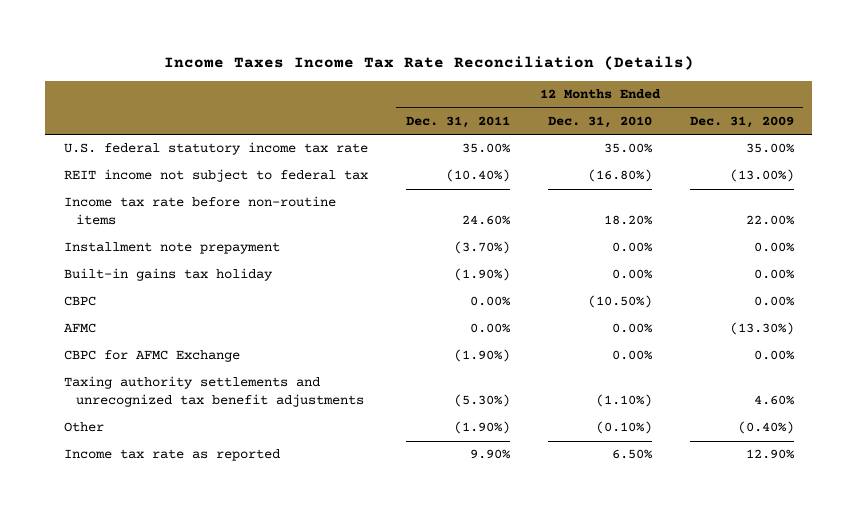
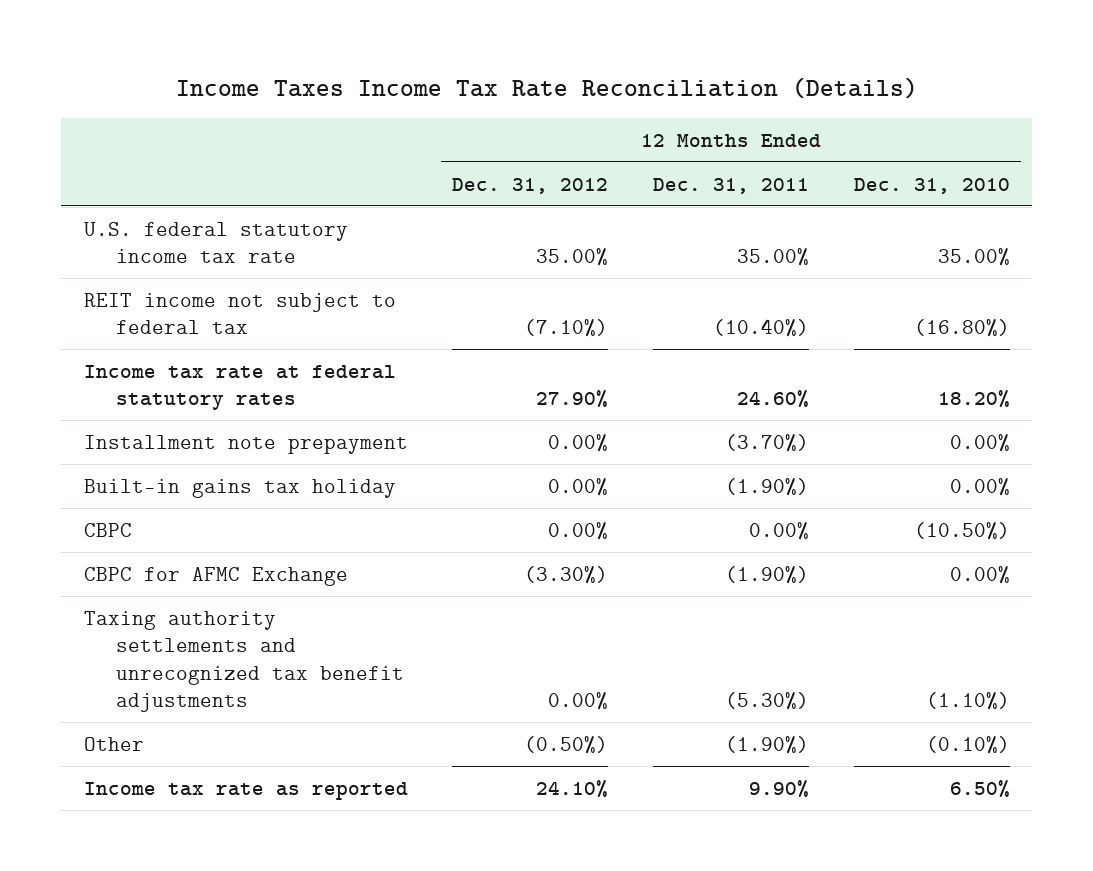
[689,116,794,129] Dec. 31, 2009 -> none
none -> [452,177,609,194] Dec. 31, 2012
[63,196,336,226] Income tax rate before non-routine items -> [83,364,396,411] Income tax rate at federal statutory rates
[63,323,96,334] AFMC -> none

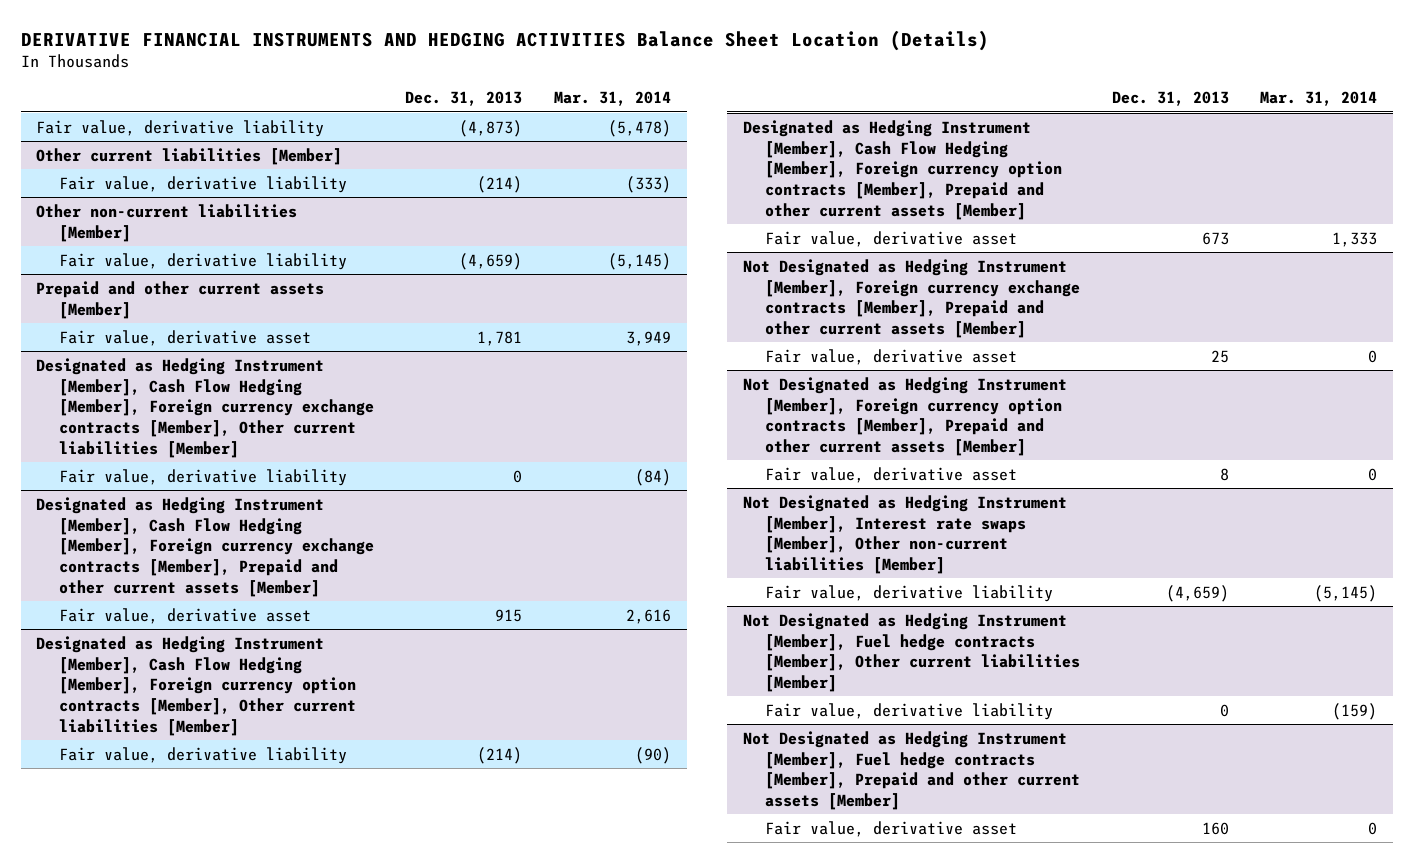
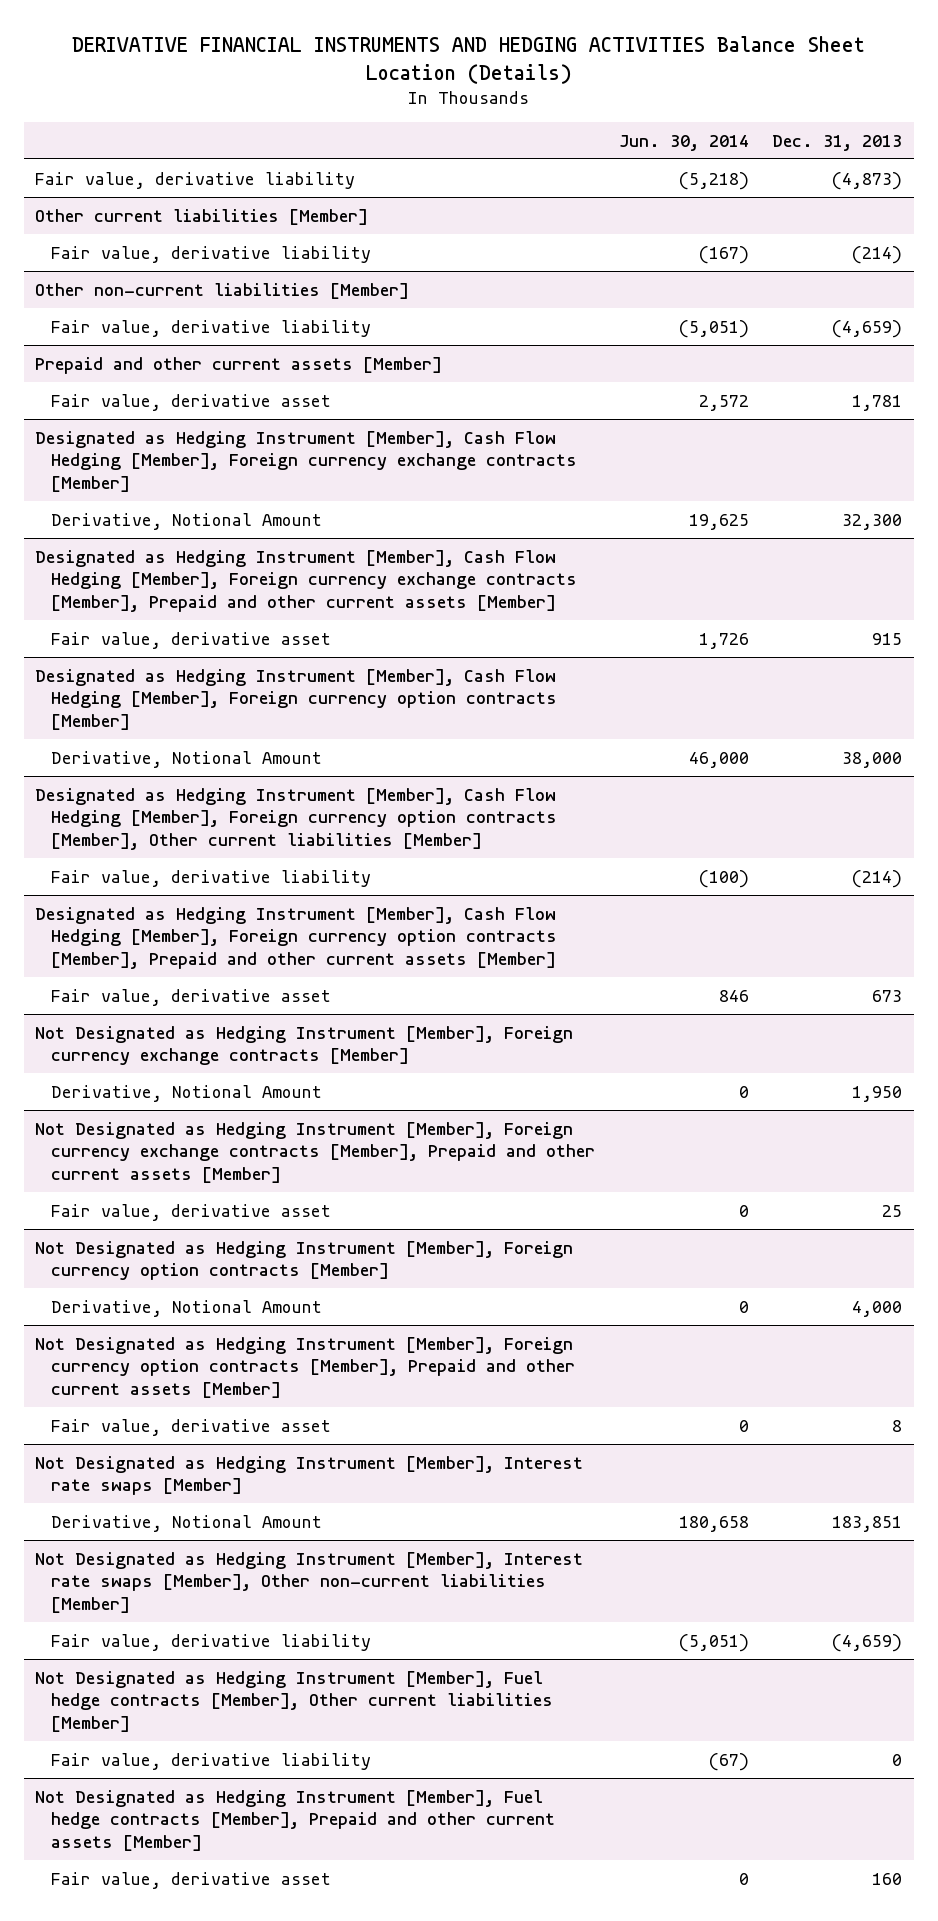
[554,91,672,107] Mar. 31, 2014 -> none
none -> [618,134,749,151] Jun. 30, 2014
[58,468,347,486] Fair value, derivative liability -> none
[36,357,374,458] Designated as Hedging Instrument [Member], Cash Flow Hedging [Member], Foreign currency exchange contracts [Member], Other current liabilities [Member] -> [35,430,578,492] Designated as Hedging Instrument [Member], Cash Flow Hedging [Member], Foreign currency exchange contracts [Member]
none -> [51,512,323,530] Derivative, Notional Amount
none -> [35,668,558,730] Designated as Hedging Instrument [Member], Cash Flow Hedging [Member], Foreign currency option contracts [Member]
none -> [51,750,323,768] Derivative, Notional Amount
none -> [35,1025,574,1066] Not Designated as Hedging Instrument [Member], Foreign currency exchange contracts [Member]
none -> [51,1084,323,1102] Derivative, Notional Amount
none -> [35,1240,574,1281] Not Designated as Hedging Instrument [Member], Foreign currency option contracts [Member]
none -> [51,1299,323,1317] Derivative, Notional Amount
none -> [35,1455,584,1496] Not Designated as Hedging Instrument [Member], Interest rate swaps [Member]
none -> [51,1514,323,1532] Derivative, Notional Amount

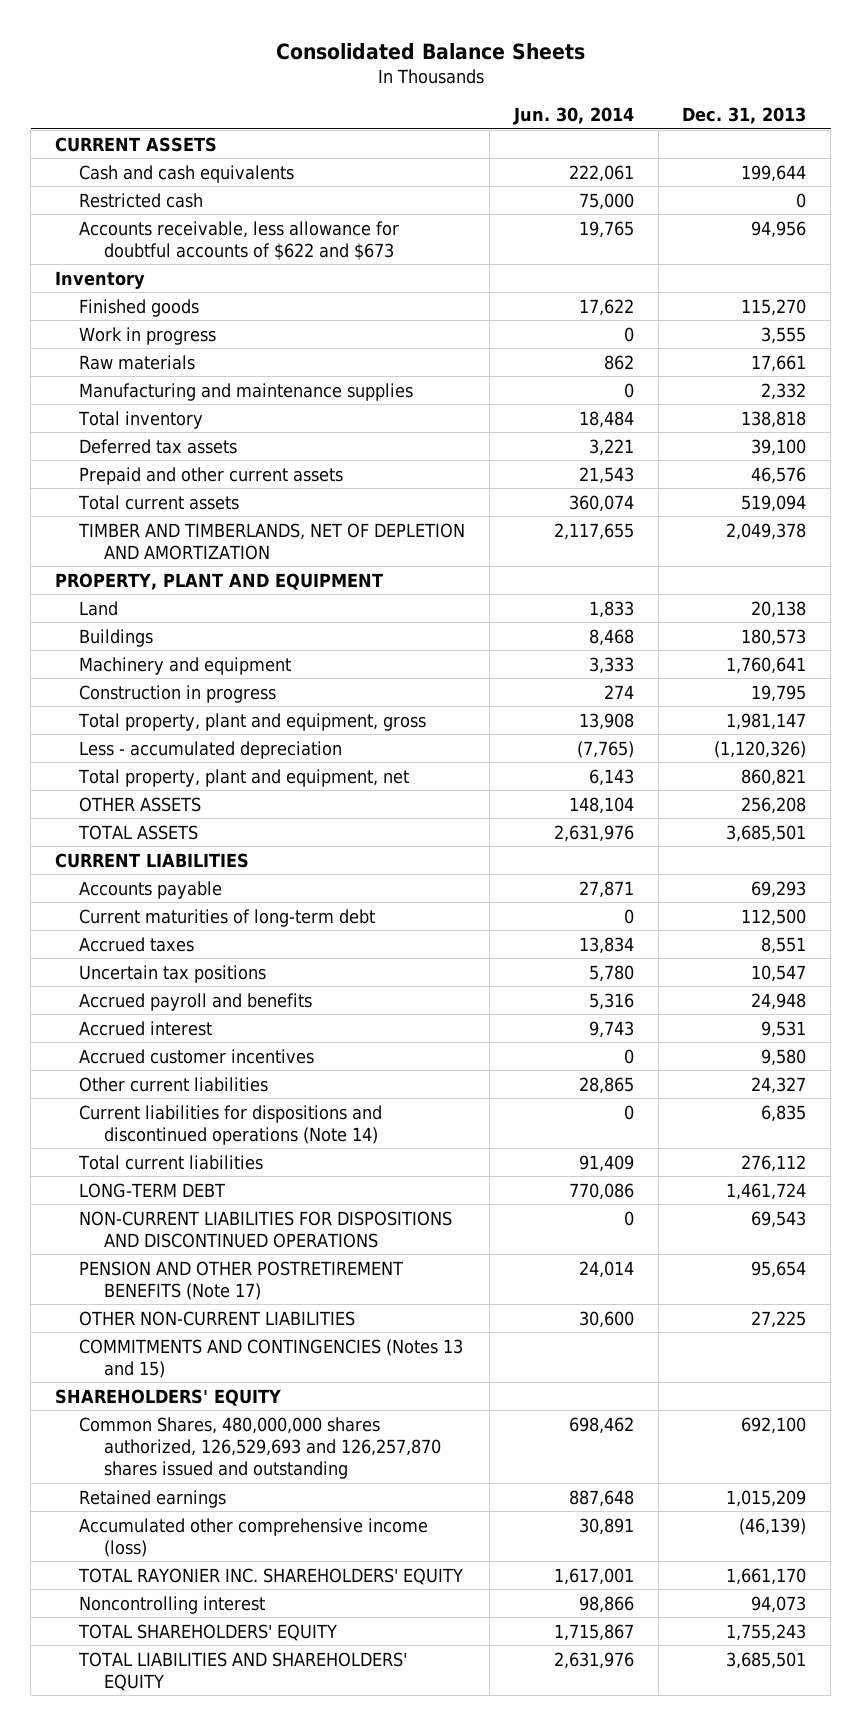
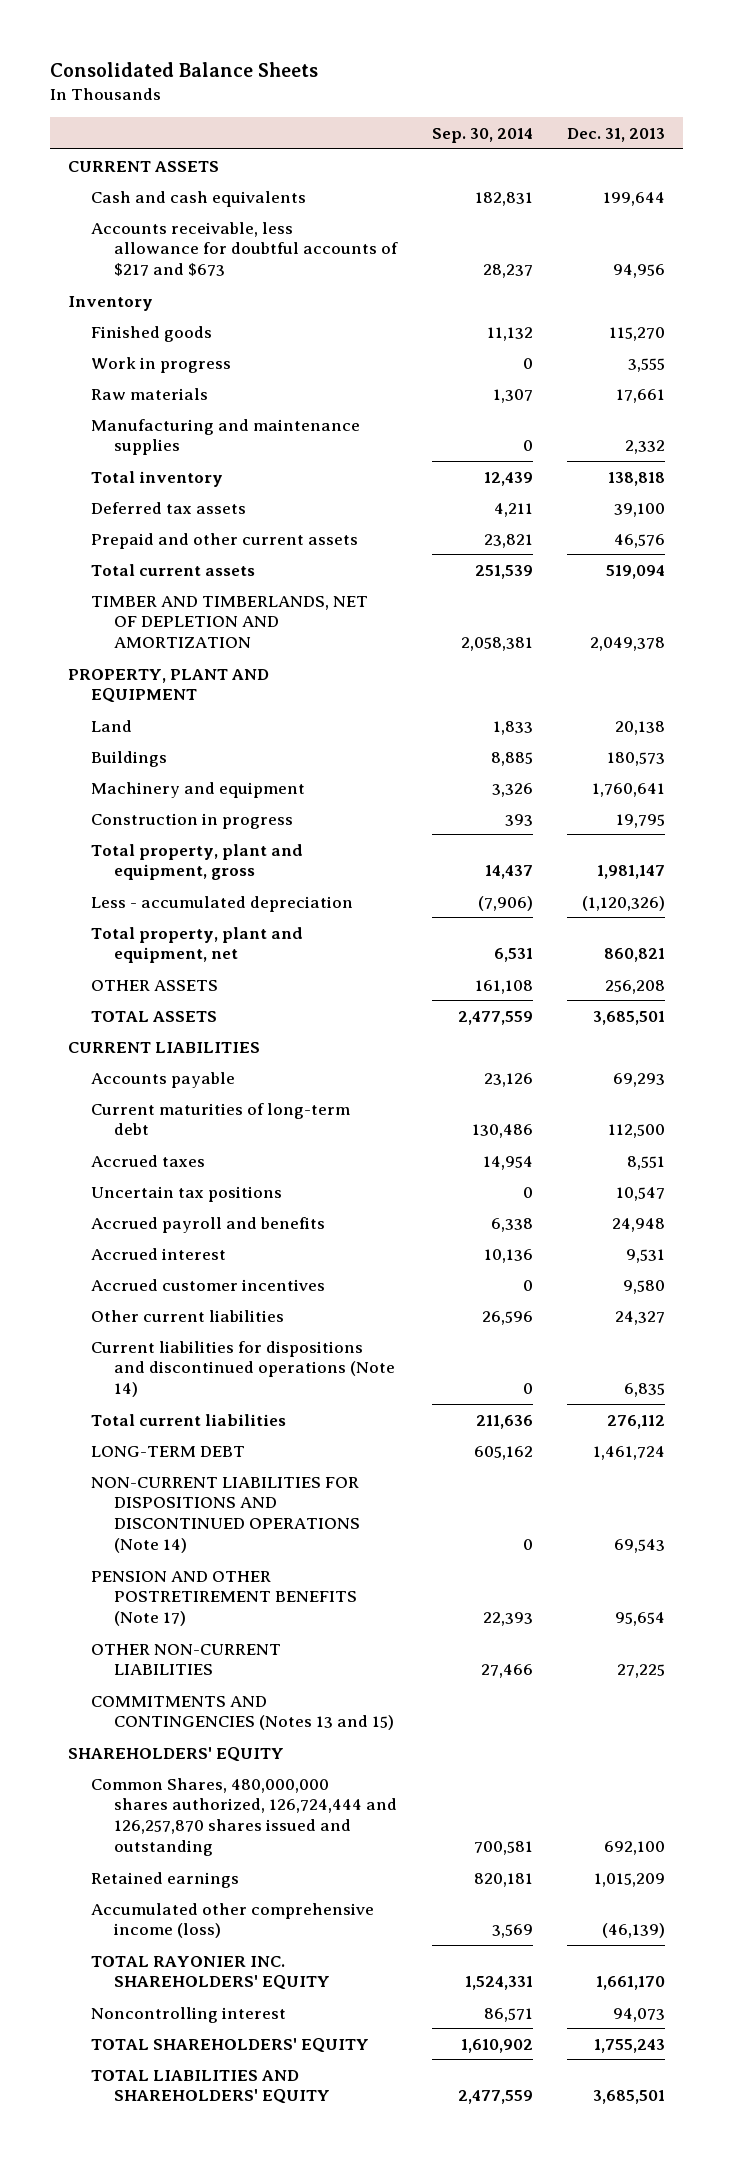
[512,107,634,126] Jun. 30, 2014 -> none
none -> [431,127,533,143] Sep. 30, 2014
[79,192,204,208] Restricted cash -> none
[79,220,400,260] Accounts receivable, less allowance for doubtful accounts of $622 and $673 -> [90,221,398,277] Accounts receivable, less allowance for doubtful accounts of $217 and $673
[79,1210,453,1248] NON-CURRENT LIABILITIES FOR DISPOSITIONS AND DISCONTINUED OPERATIONS -> [90,1476,360,1554] NON-CURRENT LIABILITIES FOR DISPOSITIONS AND DISCONTINUED OPERATIONS (Note 14)
[79,1416,441,1480] Common Shares, 480,000,000 shares authorized, 126,529,693 and 126,257,870 shares issued and outstanding -> [90,1777,397,1857] Common Shares, 480,000,000 shares authorized, 126,724,444 and 126,257,870 shares issued and outstanding

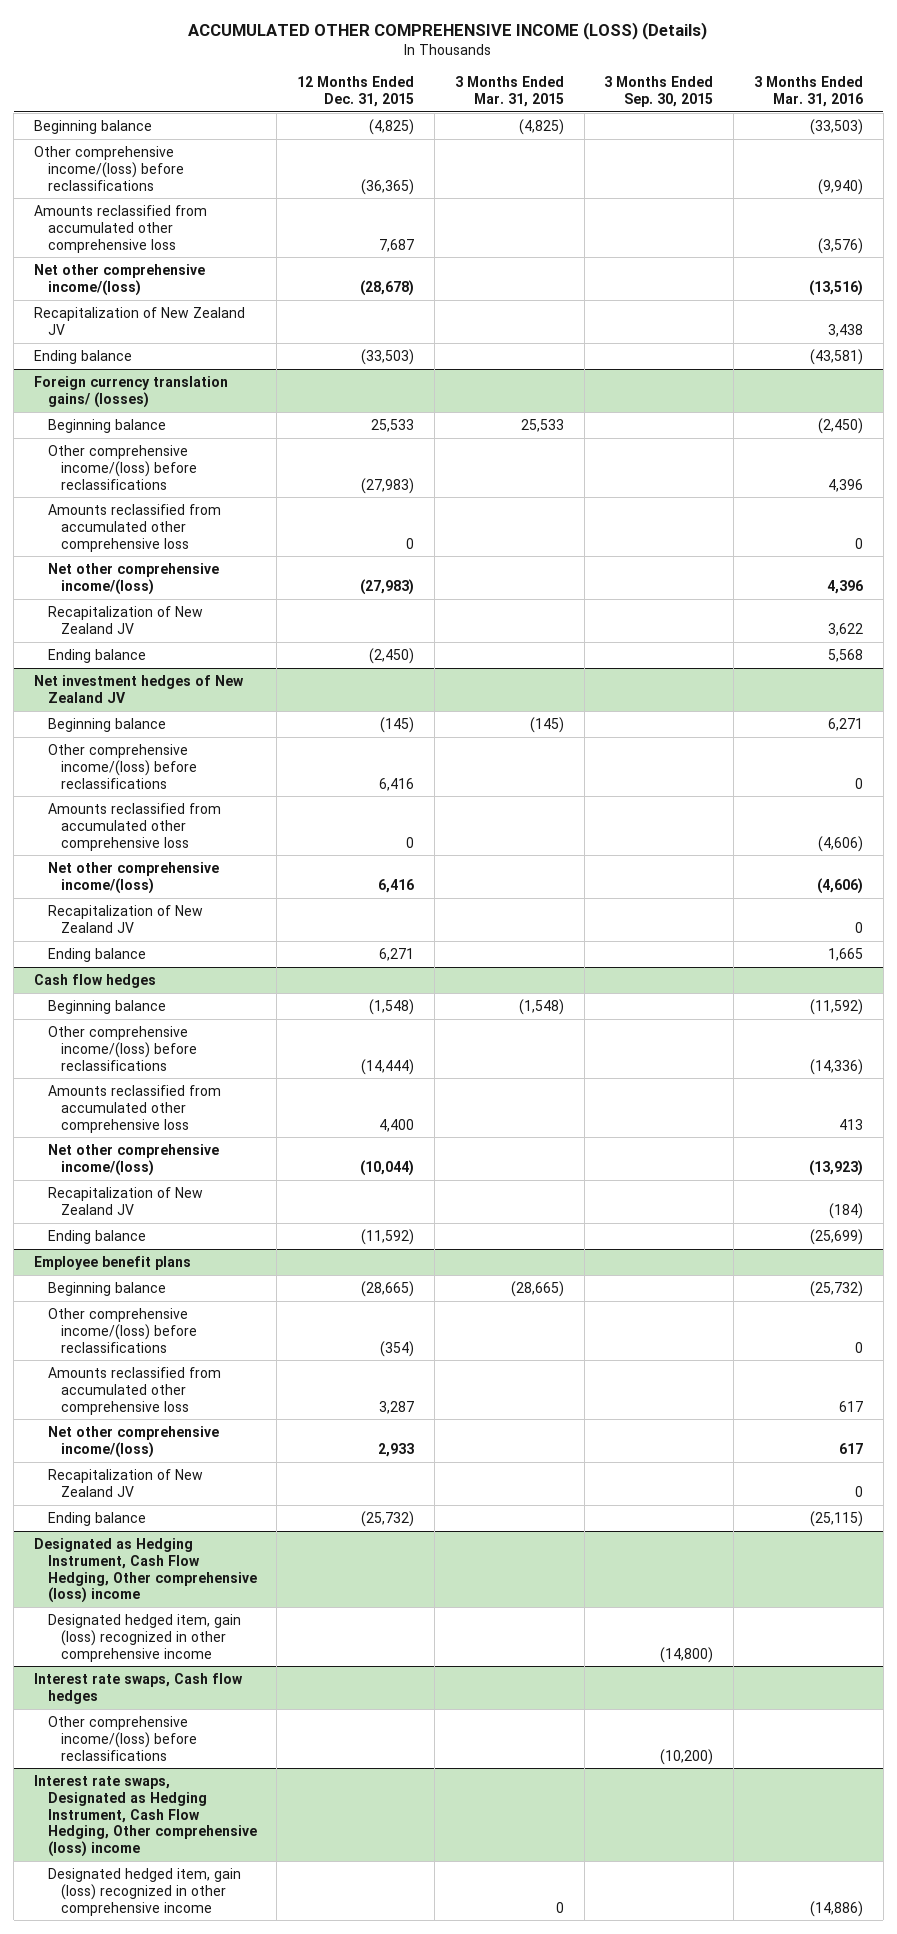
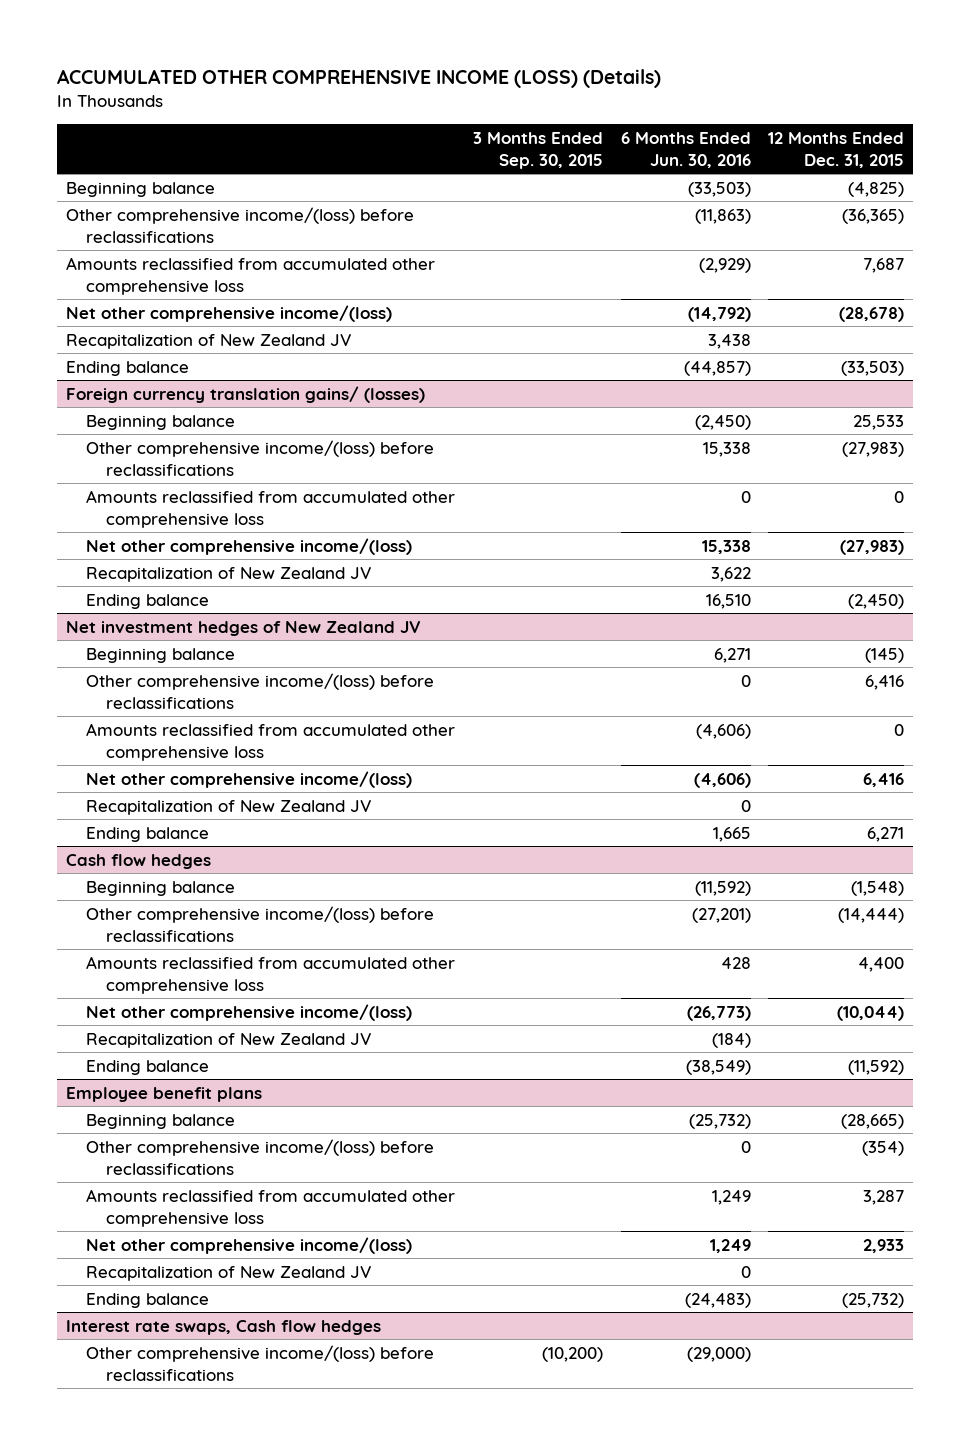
[454,76,564,107] 3 Months Ended Mar. 31, 2015 -> none
[753,76,863,107] 3 Months Ended Mar. 31, 2016 -> none
none -> [620,131,751,168] 6 Months Ended Jun. 30, 2016
[33,1537,257,1604] Designated as Hedging Instrument, Cash Flow Hedging, Other comprehensive (loss) income -> none
[47,1613,241,1662] Designated hedged item, gain (loss) recognized in other comprehensive income -> none
[33,1774,257,1858] Interest rate swaps, Designated as Hedging Instrument, Cash Flow Hedging, Other comprehensive (loss) income -> none
[47,1867,241,1916] Designated hedged item, gain (loss) recognized in other comprehensive income -> none

